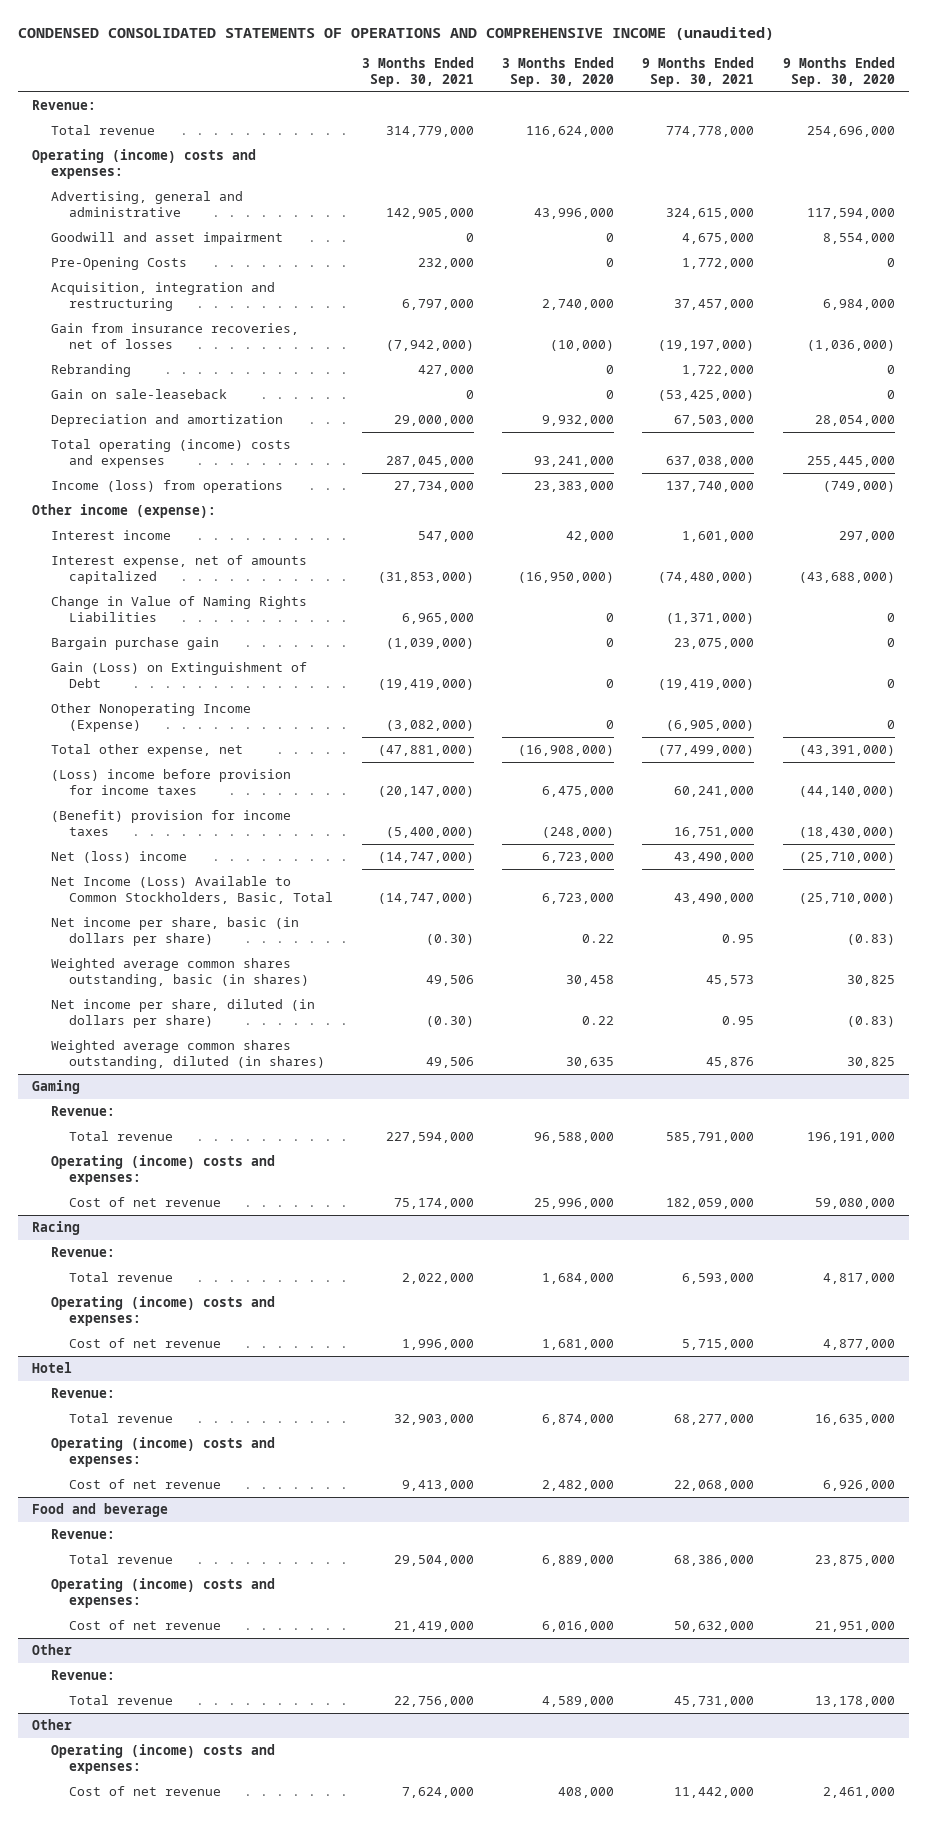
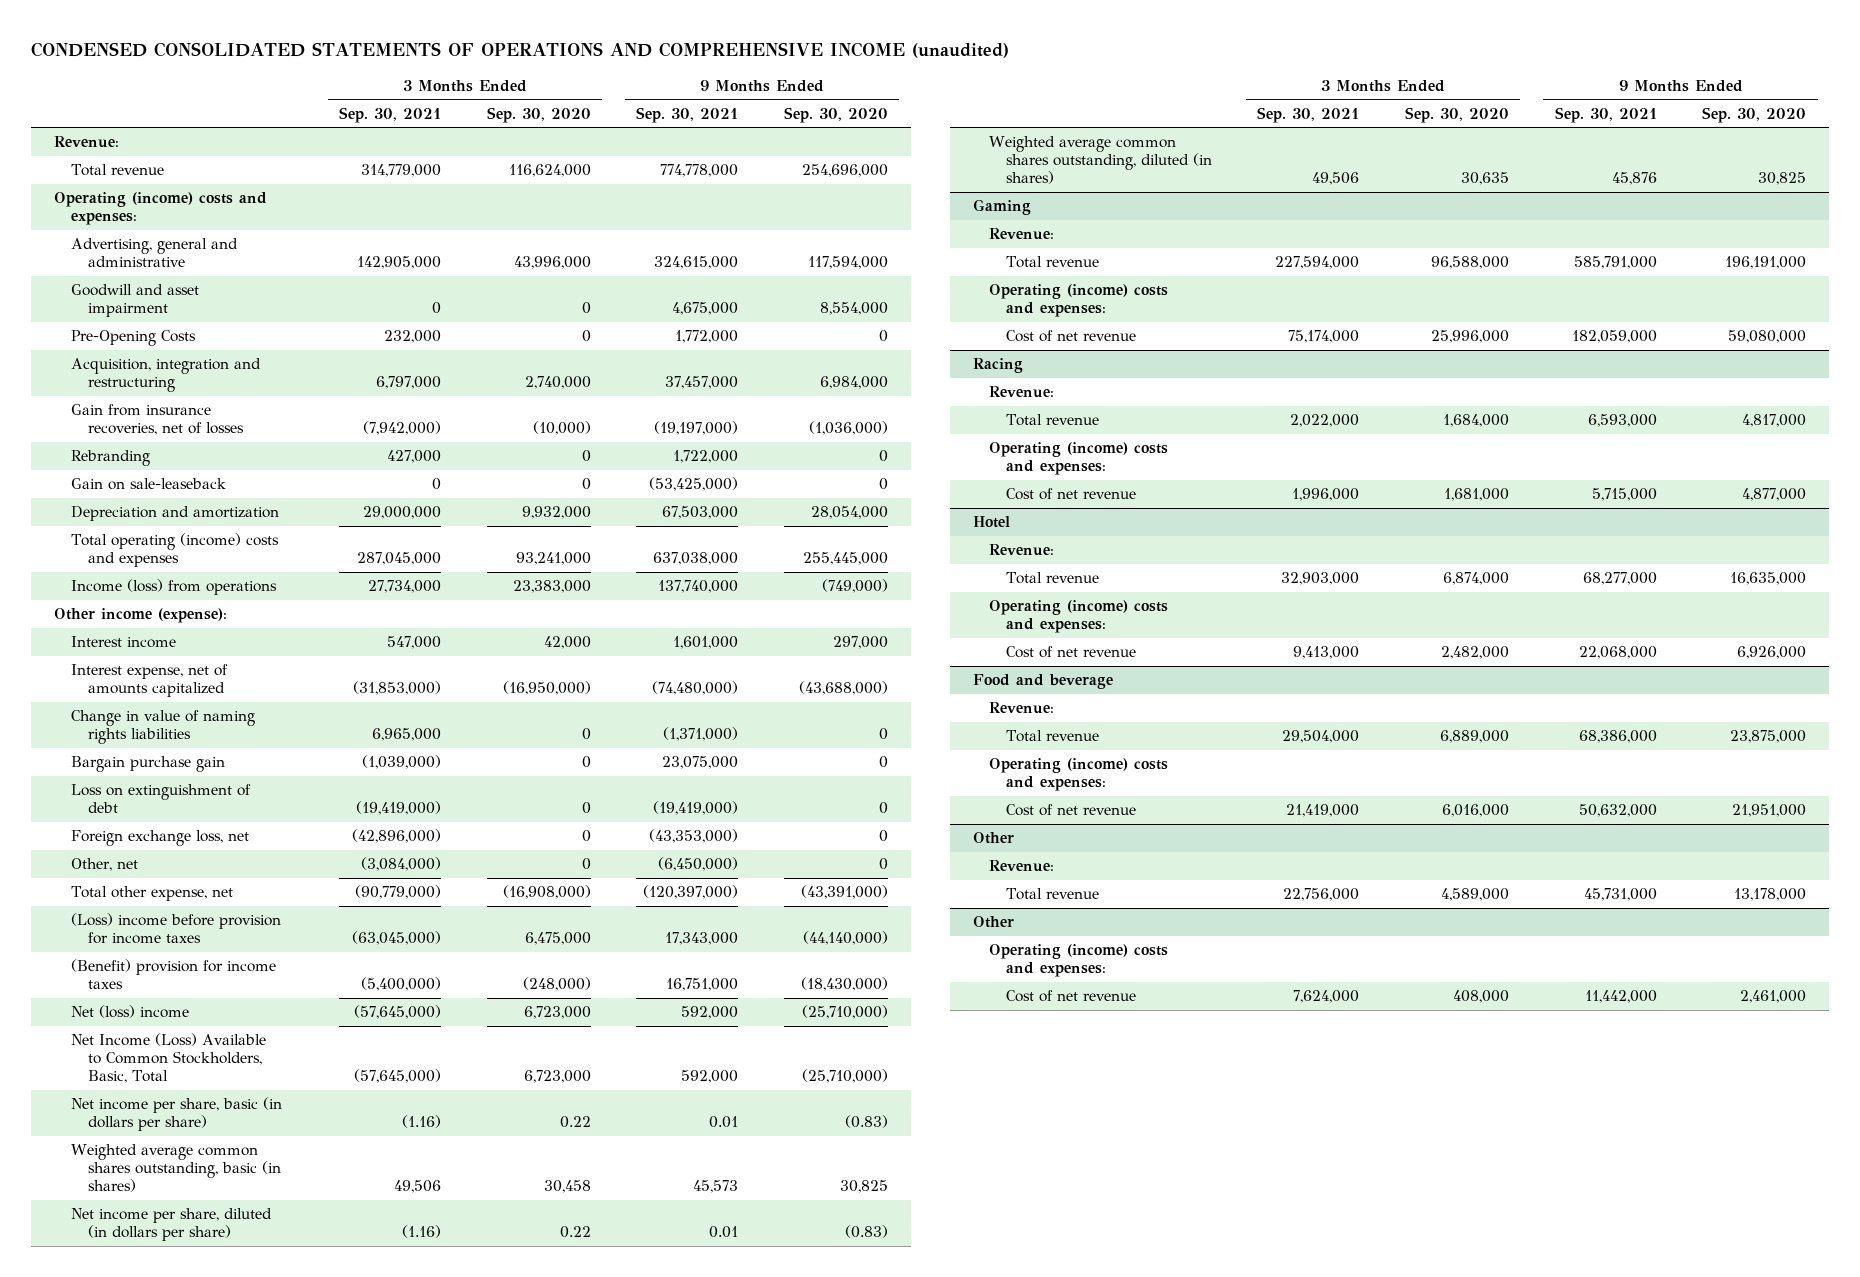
[50,596,307,622] Change in Value of Naming Rights Liabilities -> [70,710,255,745] Change in value of naming rights liabilities
[50,662,307,688] Gain (Loss) on Extinguishment of Debt -> [70,784,251,814] Loss on extinguishment of debt
none -> [70,830,249,847] Foreign exchange loss, net
[50,703,251,732] Other Nonoperating Income (Expense) -> [70,858,138,872] Other, net
[385,719,474,731] (3,082,000) -> [361,857,442,872] (3,084,000)
[666,719,755,731] (6,905,000) -> [658,857,739,872] (6,450,000)
[377,745,474,757] (47,881,000) -> [355,885,442,900] (90,779,000)
[658,745,755,757] (77,499,000) -> [643,885,739,900] (120,397,000)
[377,785,474,797] (20,147,000) -> [352,931,442,946] (63,045,000)
[674,785,755,797] 60,241,000 -> [665,932,739,946] 17,343,000
[377,852,474,864] (14,747,000) -> [354,1005,442,1020] (57,645,000)
[674,852,755,864] 43,490,000 -> [681,1006,739,1020] 592,000
[377,892,474,904] (14,747,000) -> [354,1069,442,1084] (57,645,000)
[674,892,755,904] 43,490,000 -> [681,1070,739,1084] 592,000
[425,933,474,945] (0.30) -> [402,1115,442,1129] (1.16)
[722,933,755,943] 0.95 -> [709,1116,739,1129] 0.01
[425,1015,474,1027] (0.30) -> [402,1225,442,1239] (1.16)
[722,1015,755,1025] 0.95 -> [709,1226,739,1239] 0.01

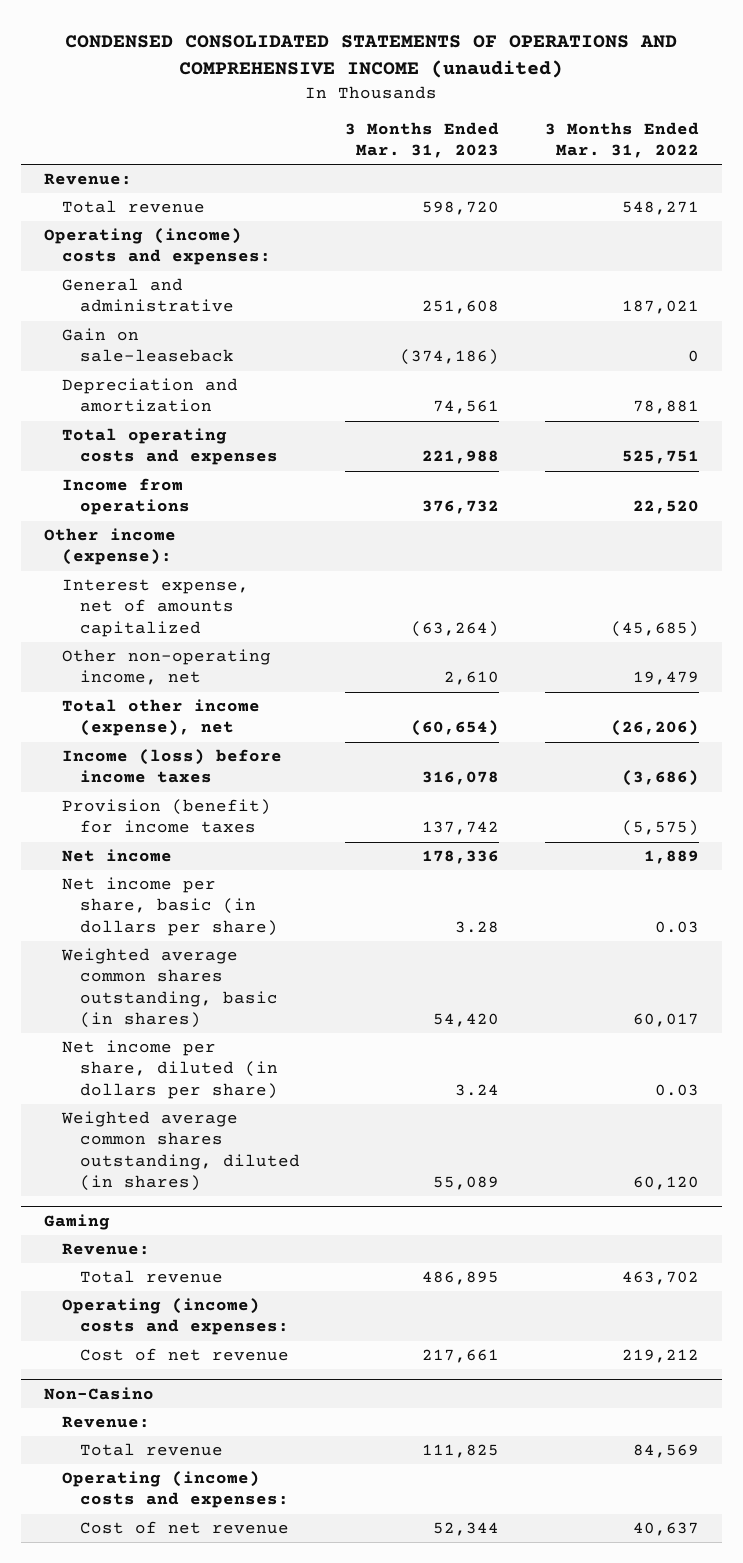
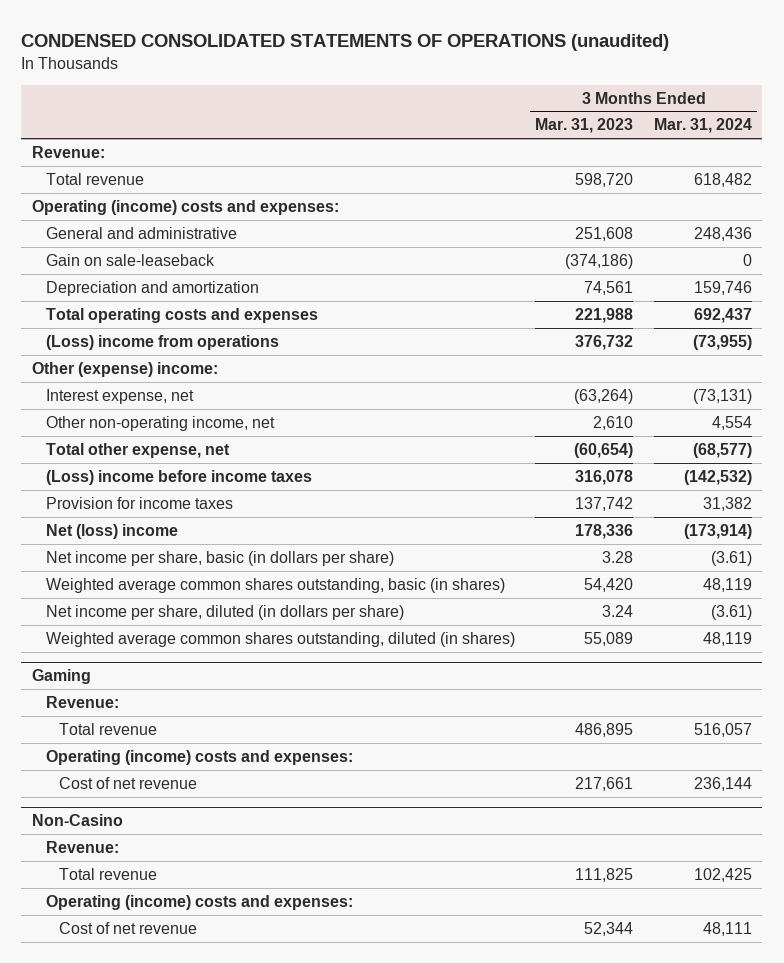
[65,35,678,79] CONDENSED CONSOLIDATED STATEMENTS OF OPERATIONS AND COMPREHENSIVE INCOME (unaudited) -> [21,33,670,51] CONDENSED CONSOLIDATED STATEMENTS OF OPERATIONS (unaudited)
[545,122,700,159] 3 Months Ended Mar. 31, 2022 -> none
none -> [653,118,752,134] Mar. 31, 2024
[61,478,190,516] Income from operations -> [45,334,279,350] (Loss) income from operations
[43,528,176,566] Other income (expense): -> [31,361,218,377] Other (expense) income:
[61,579,249,637] Interest expense, net of amounts capitalized -> [45,388,194,404] Interest expense, net
[61,699,260,737] Total other income (expense), net -> [45,442,230,458] Total other expense, net
[61,749,282,784] Income (loss) before income taxes -> [45,469,312,485] (Loss) income before income taxes
[61,799,271,834] Provision (benefit) for income taxes -> [45,496,233,509] Provision for income taxes
[61,849,172,863] Net income -> [45,523,178,539] Net (loss) income

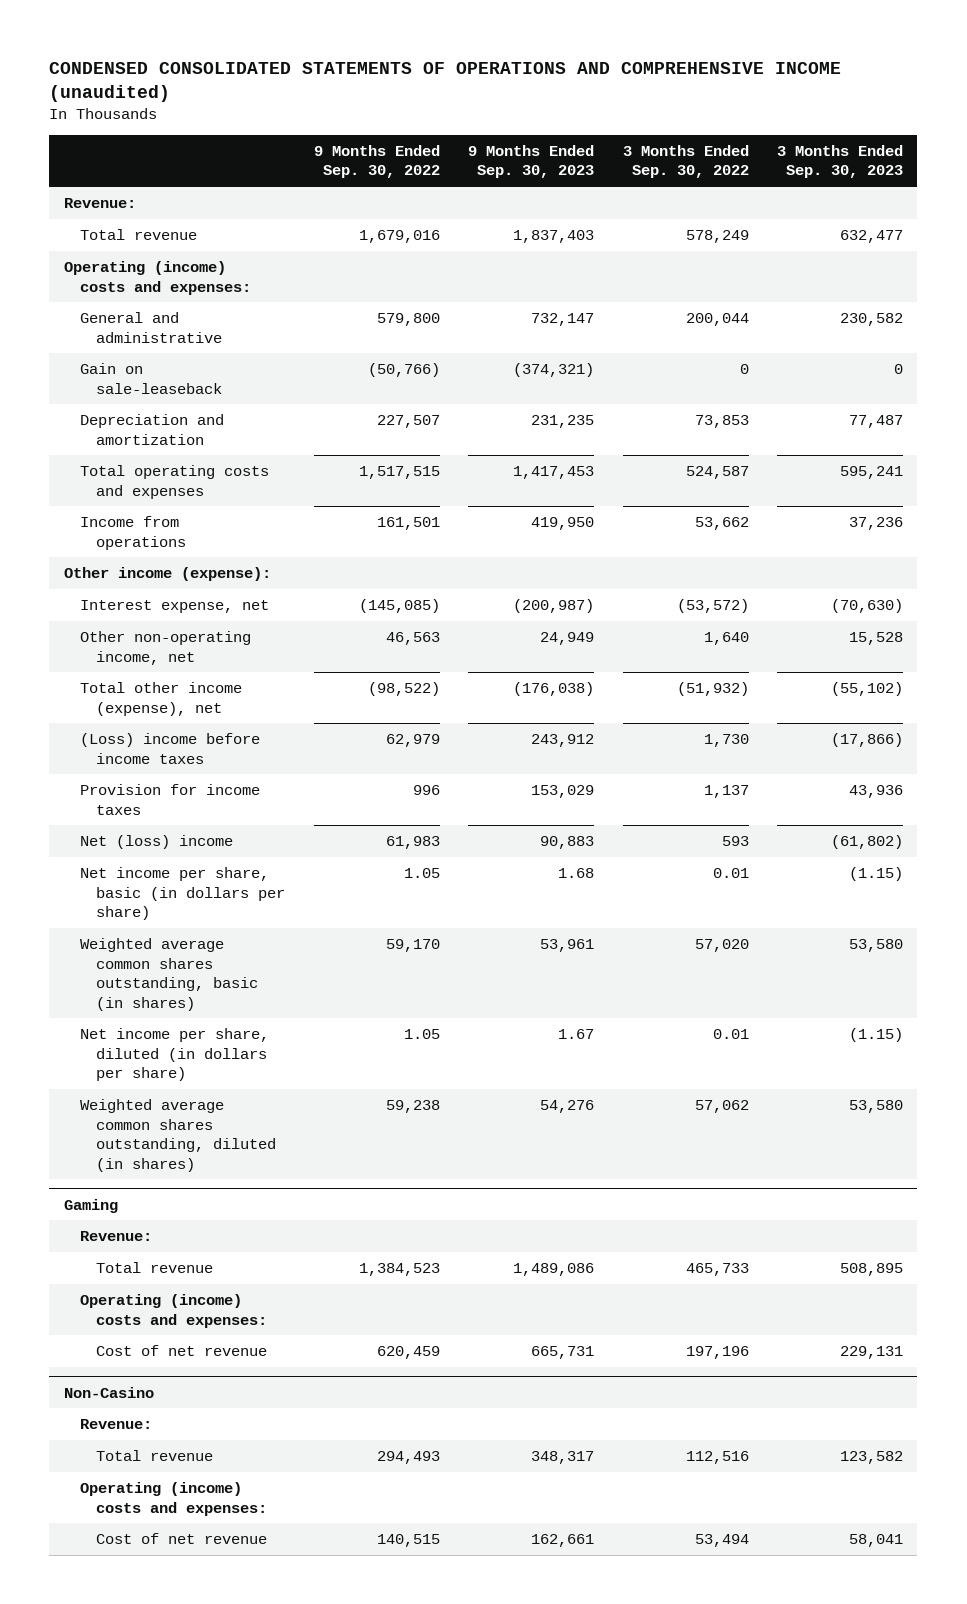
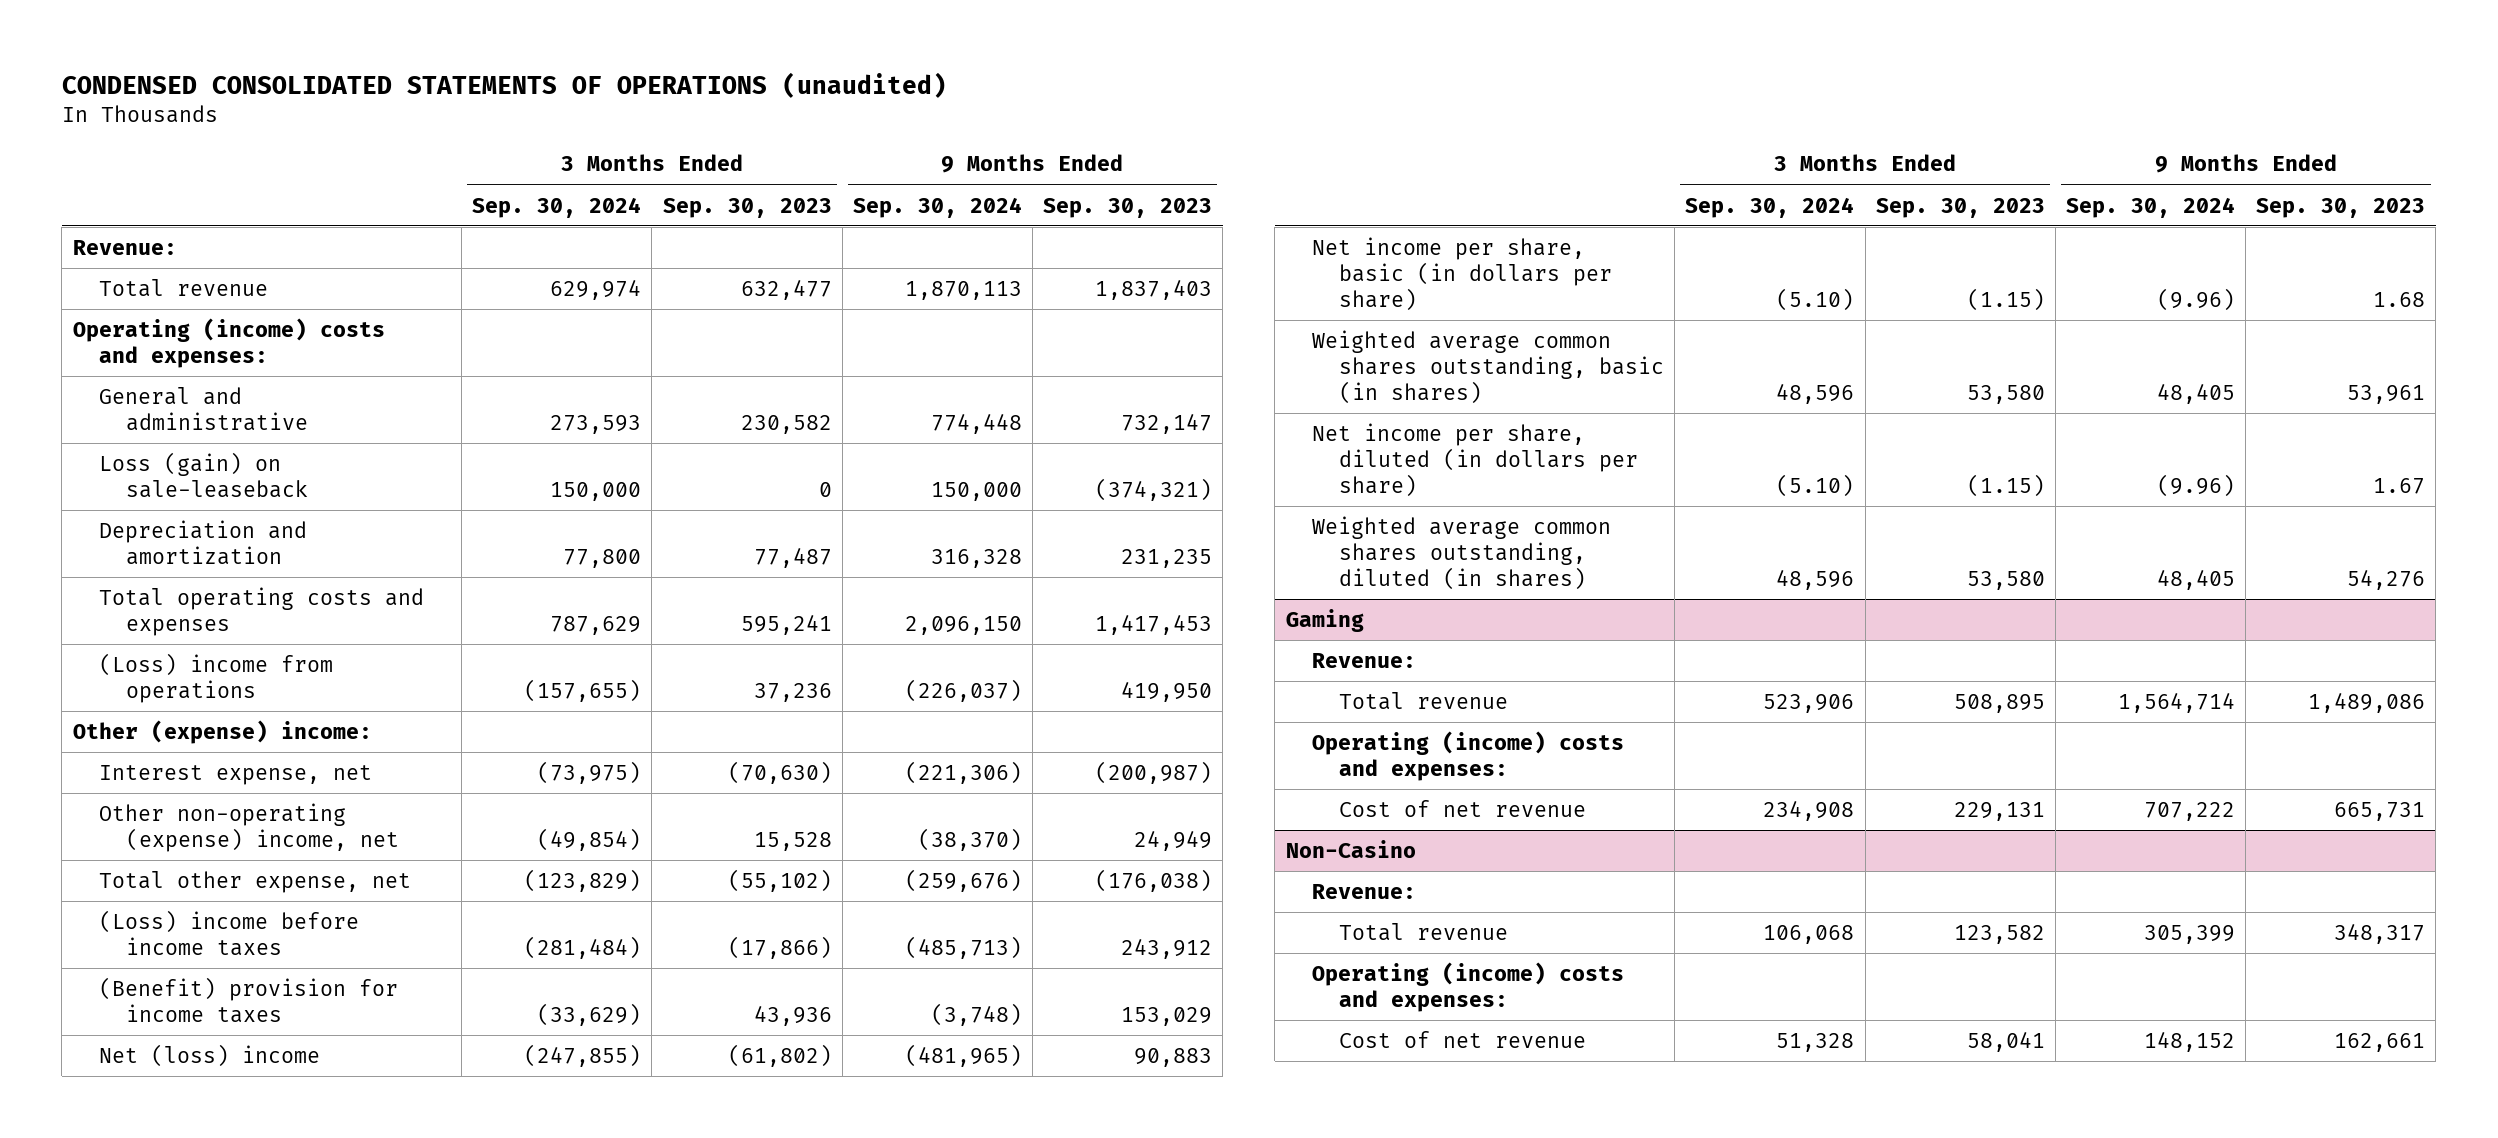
[49,61,842,103] CONDENSED CONSOLIDATED STATEMENTS OF OPERATIONS AND COMPREHENSIVE INCOME (unaudited) -> [61,72,947,99] CONDENSED CONSOLIDATED STATEMENTS OF OPERATIONS (unaudited)
[313,144,440,179] 9 Months Ended Sep. 30, 2022 -> none
[622,144,749,179] 3 Months Ended Sep. 30, 2022 -> none
none -> [472,196,642,218] Sep. 30, 2024
none -> [852,196,1022,218] Sep. 30, 2024
[79,362,223,394] Gain on sale-leaseback -> [99,451,309,498] Loss (gain) on sale-leaseback
[79,515,187,550] Income from operations -> [99,652,334,703] (Loss) income from operations
[63,566,271,581] Other income (expense): -> [72,719,372,744] Other (expense) income:
[79,630,251,665] Other non-operating income, net -> [99,802,400,852] Other non-operating (expense) income, net
[79,681,242,716] Total other income (expense), net -> [99,870,412,893] Total other expense, net
[79,783,260,815] Provision for income taxes -> [99,976,399,1023] (Benefit) provision for income taxes

